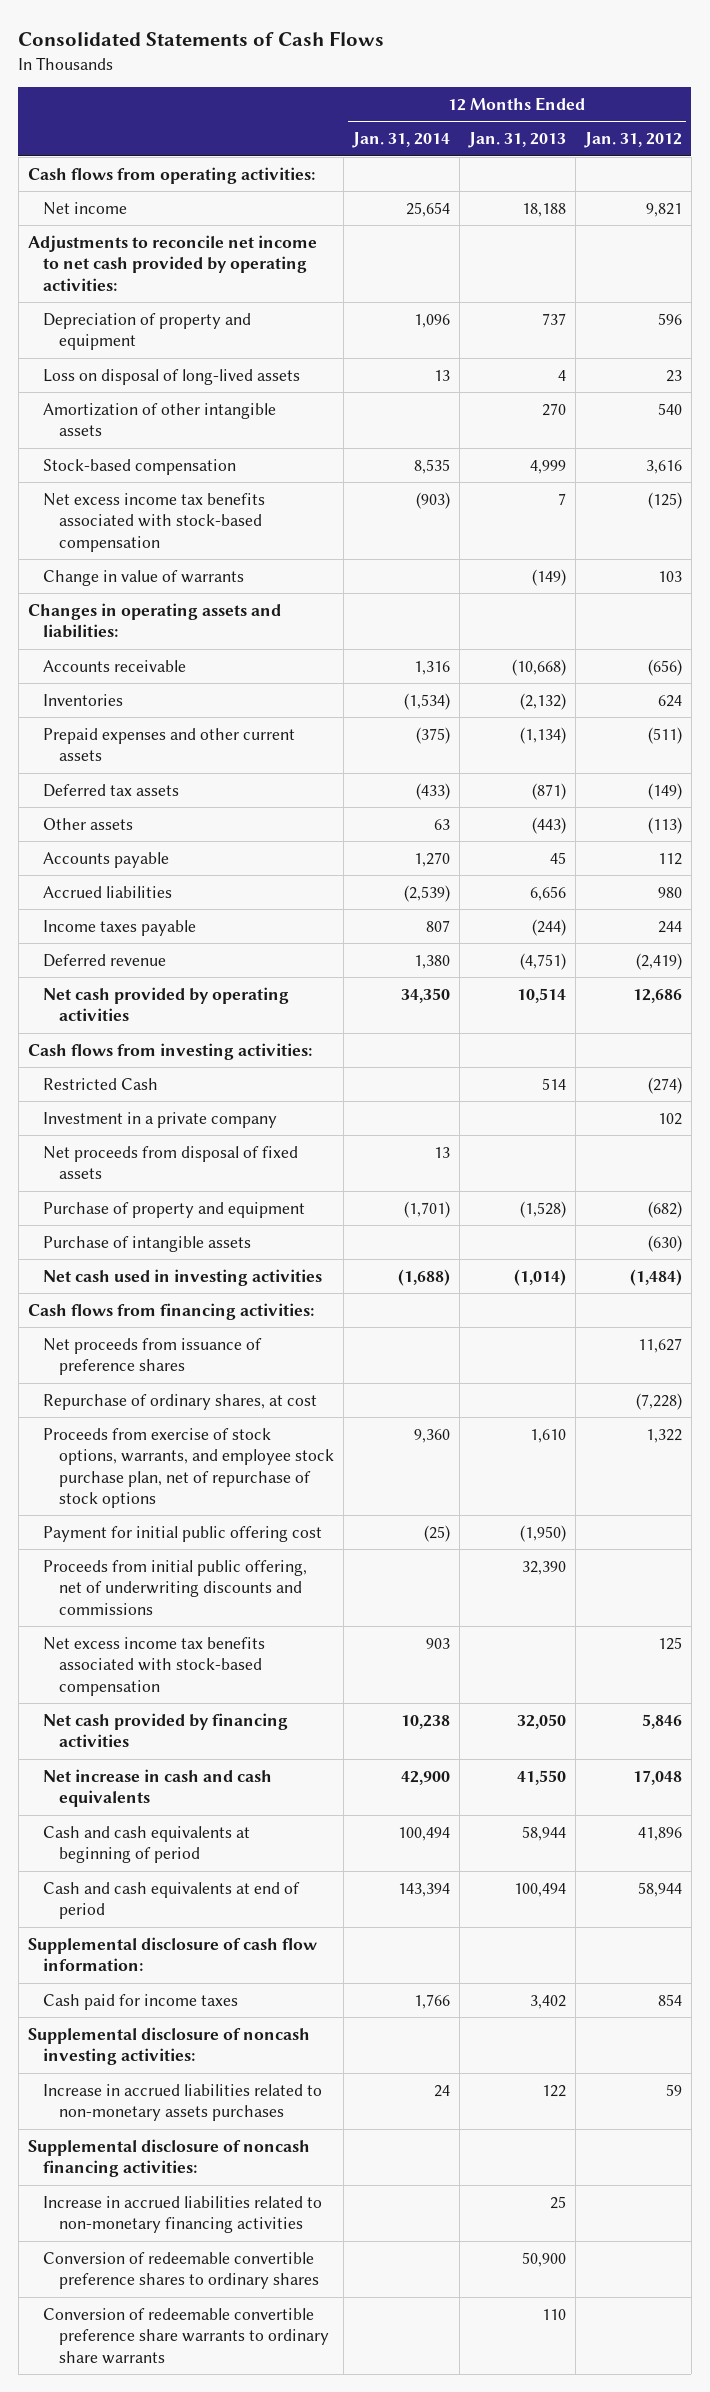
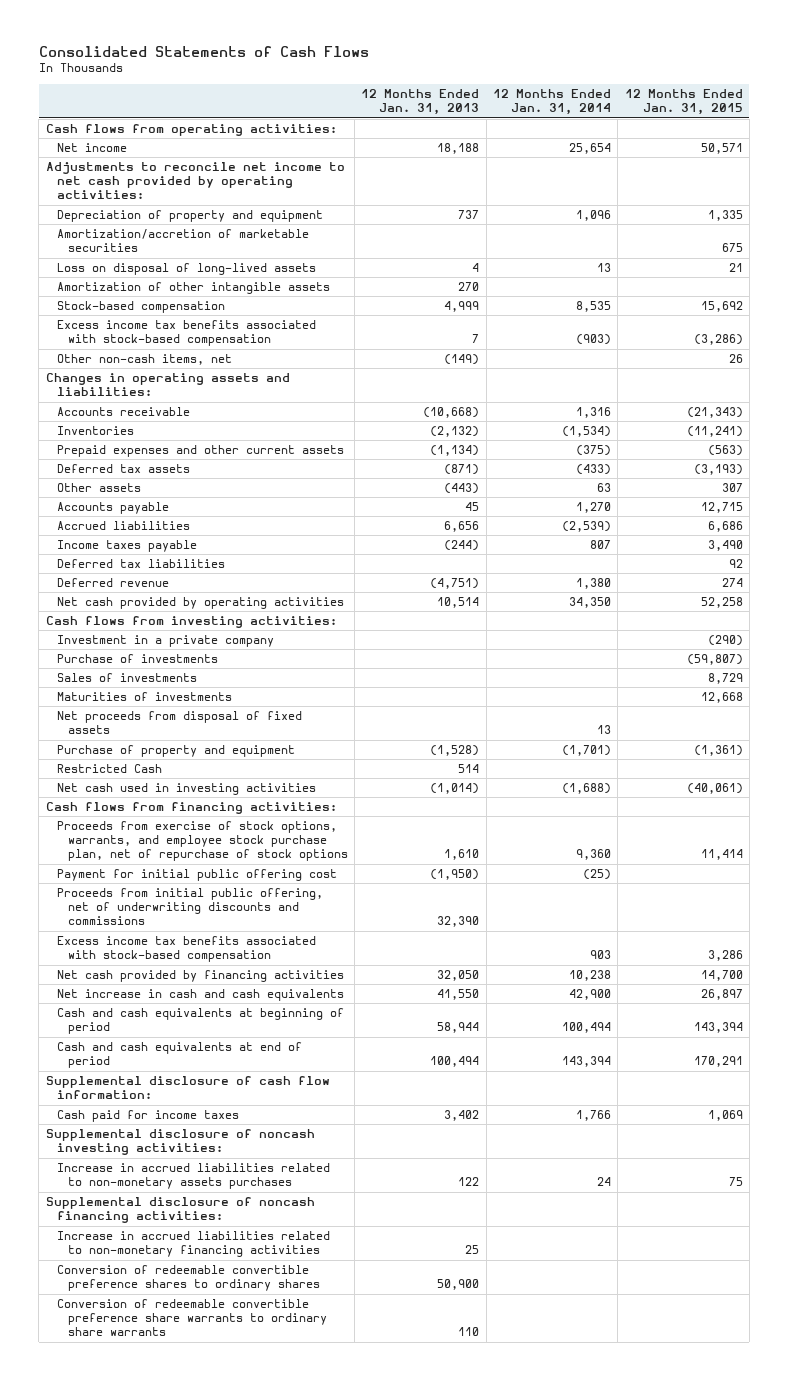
[583,132,682,149] Jan. 31, 2012 -> none
none -> [624,89,743,116] 12 Months Ended Jan. 31, 2015
none -> [56,229,309,253] Amortization/accretion of marketable securities
[43,492,266,552] Net excess income tax benefits associated with stock-based compensation -> [56,320,316,347] Excess income tax benefits associated with stock-based compensation
[43,569,245,586] Change in value of warrants -> [56,354,232,366] Other non-cash items, net
none -> [56,559,225,569] Deferred tax liabilities
none -> [56,654,218,664] Purchase of investments
none -> [56,673,197,683] Sales of investments
none -> [56,692,232,702] Maturities of investments
[43,1235,252,1252] Purchase of intangible assets -> none
[43,1077,159,1090] Restricted Cash -> [56,764,162,774] Restricted Cash
[43,1337,263,1376] Net proceeds from issuance of preference shares -> none
[43,1393,318,1410] Repurchase of ordinary shares, at cost -> none
[43,1636,266,1696] Net excess income tax benefits associated with stock-based compensation -> [56,936,316,963] Excess income tax benefits associated with stock-based compensation

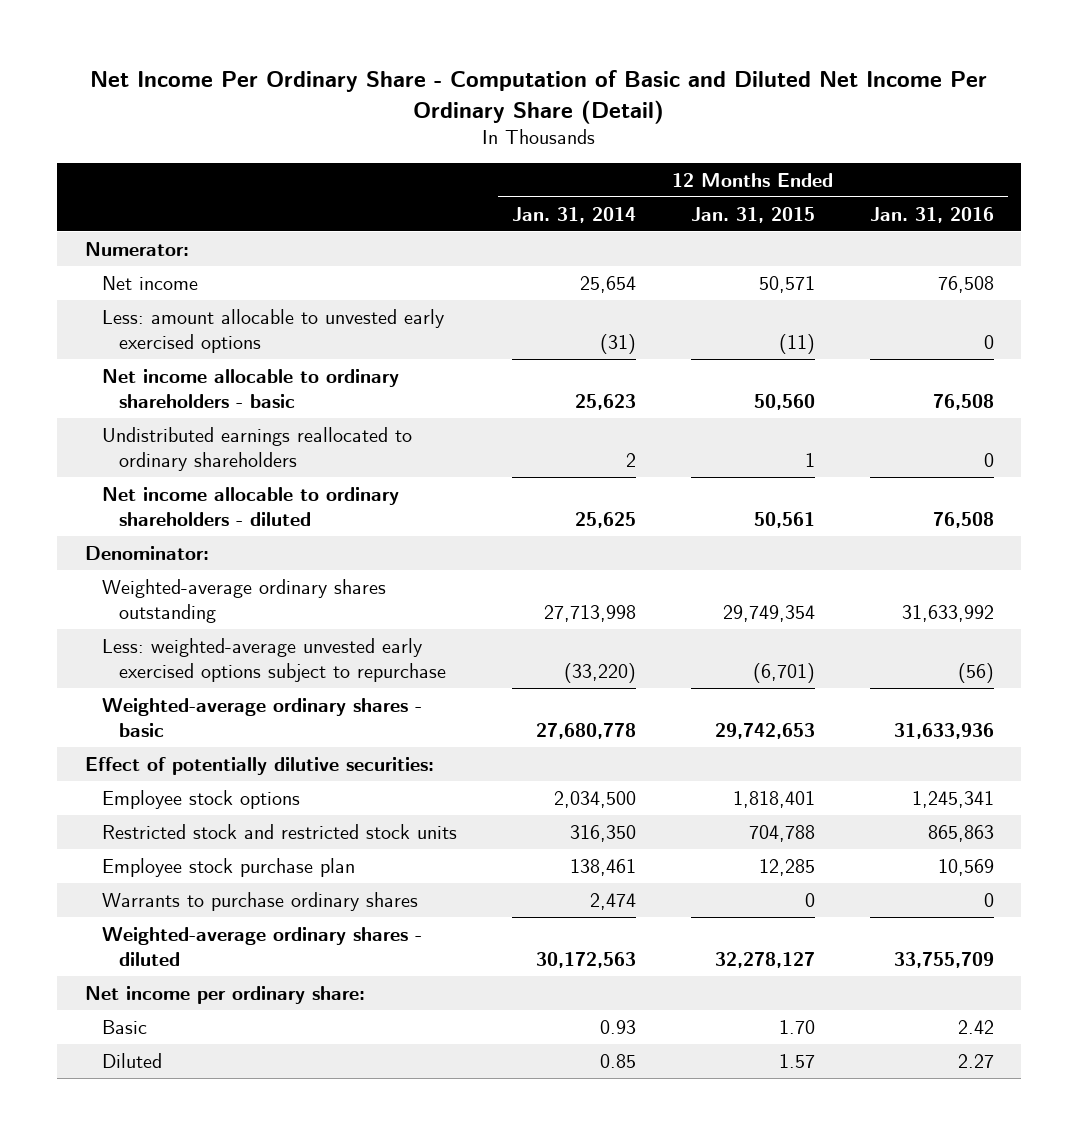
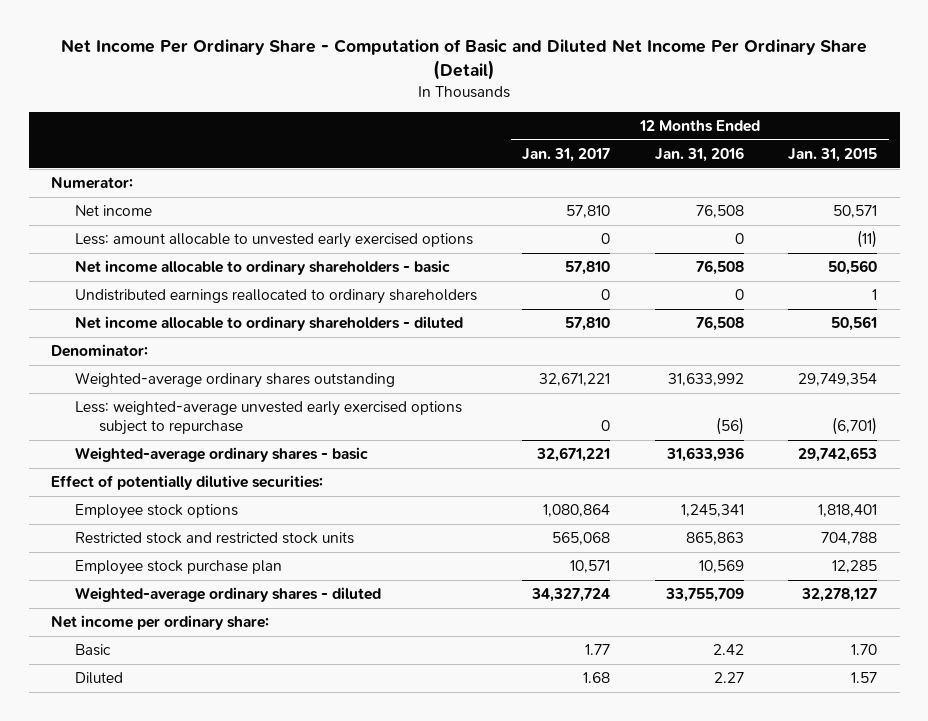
[511,206,636,223] Jan. 31, 2014 -> none
none -> [521,147,610,162] Jan. 31, 2017
[102,891,419,911] Warrants to purchase ordinary shares -> none

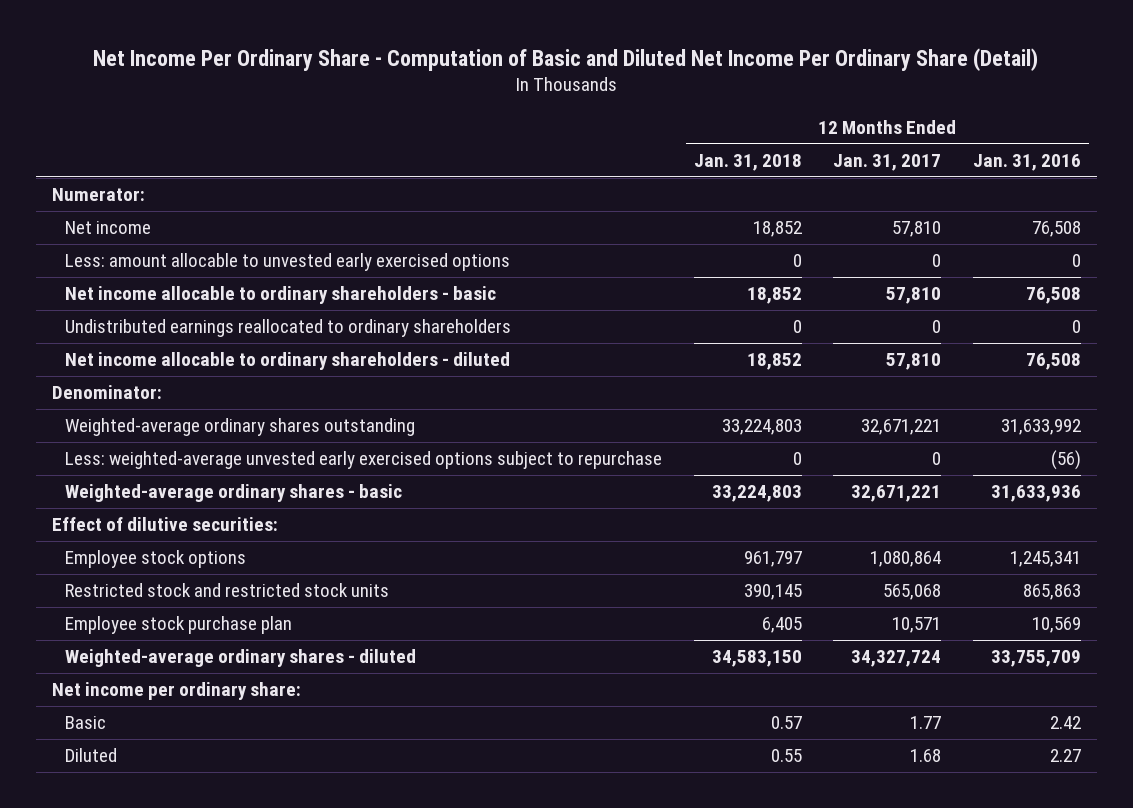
[788,147,878,162] Jan. 31, 2015 -> none
none -> [693,154,802,172] Jan. 31, 2018
[51,475,324,491] Effect of potentially dilutive securities: -> [51,517,278,532] Effect of dilutive securities:

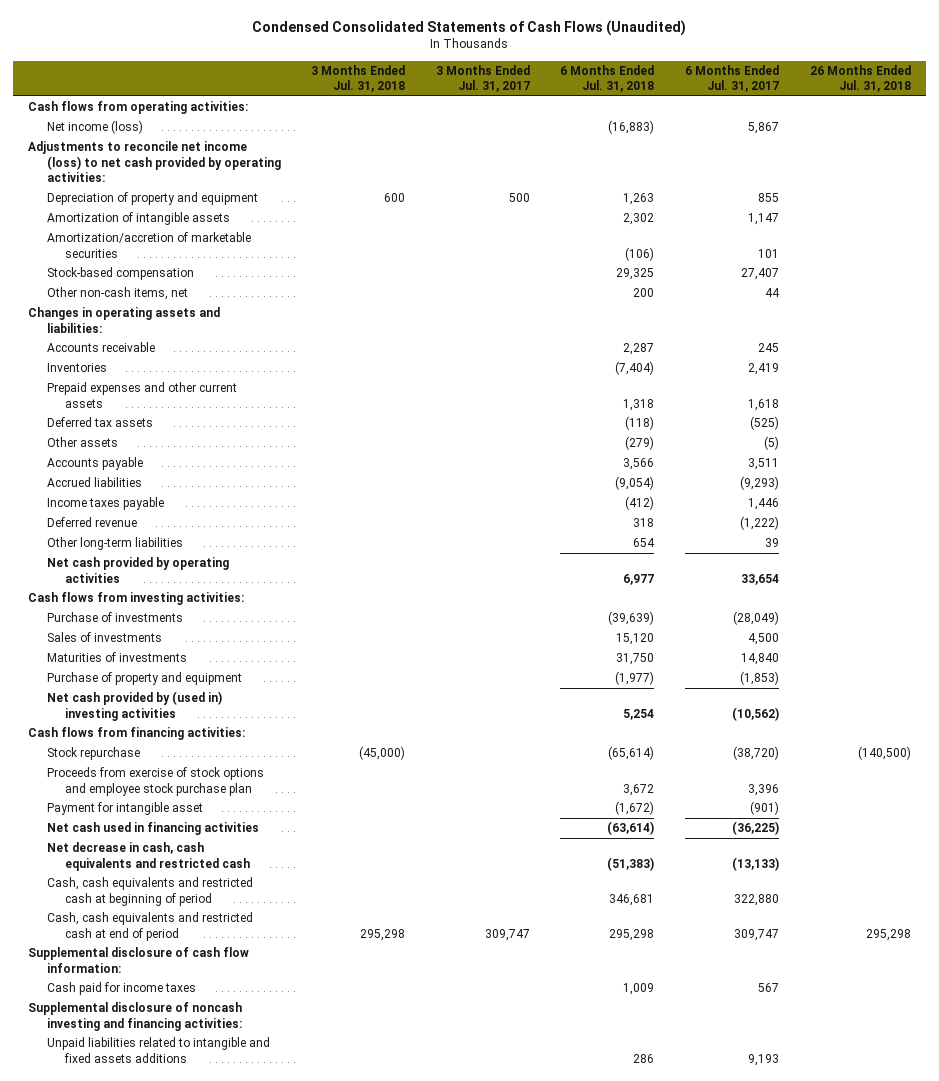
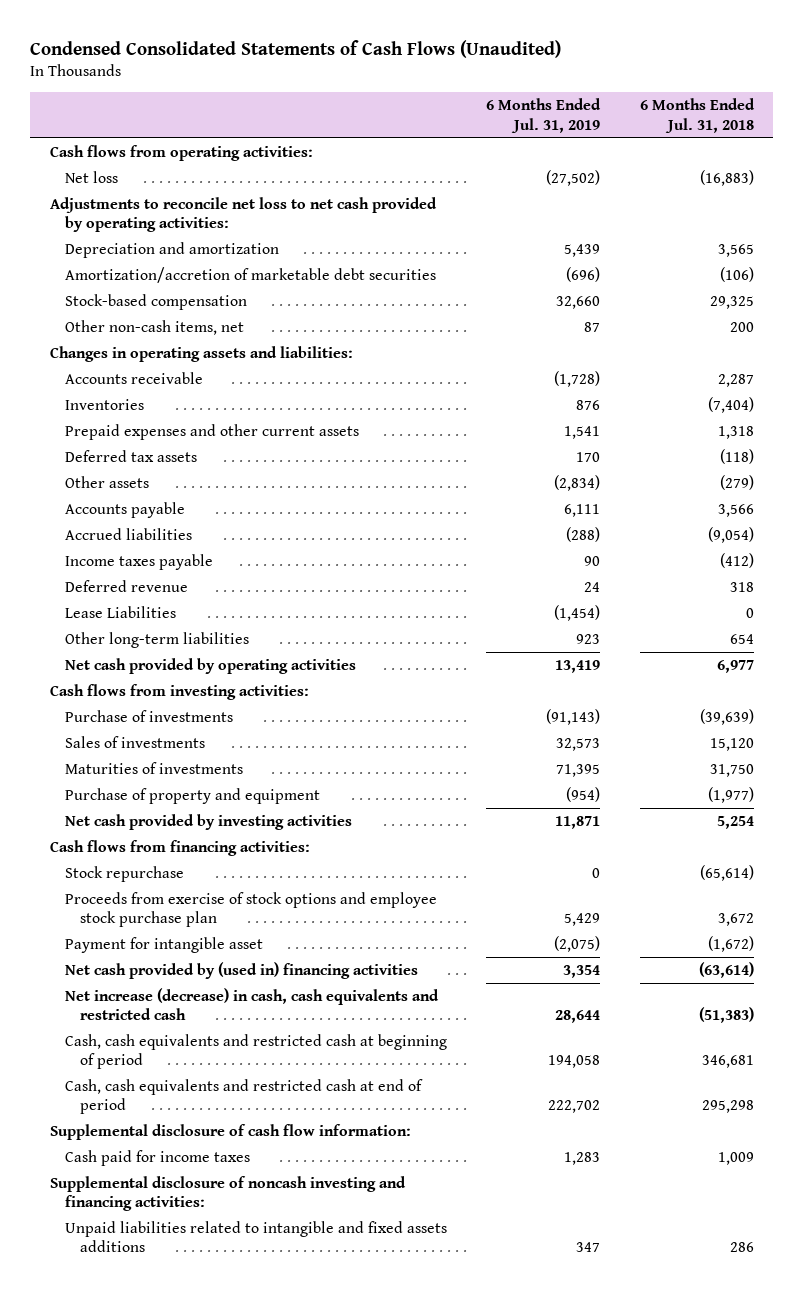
[311,64,406,93] 3 Months Ended Jul. 31, 2018 -> none
[435,64,530,93] 3 Months Ended Jul. 31, 2017 -> none
[685,64,780,93] 6 Months Ended Jul. 31, 2017 -> none
[809,64,911,93] 26 Months Ended Jul. 31, 2018 -> none
none -> [486,98,602,133] 6 Months Ended Jul. 31, 2019
[46,192,258,206] Depreciation of property and equipment -> none
[46,212,230,226] Amortization of intangible assets -> none
[46,120,143,135] Net income (loss) -> [64,170,118,183] Net loss
[28,141,281,183] Adjustments to reconcile net income (loss) to net cash provided by operating activities: -> [49,196,437,233] Adjustments to reconcile net loss to net cash provided by operating activities:
none -> [64,241,279,258] Depreciation and amortization
[46,232,251,258] Amortization/accretion of marketable securities -> [64,266,436,283] Amortization/accretion of marketable debt securities
none -> [64,605,176,618] Lease Liabilities
[46,691,222,721] Net cash provided by (used in) investing activities -> [64,813,352,830] Net cash provided by investing activities
[46,822,259,836] Net cash used in financing activities -> [64,961,418,979] Net cash provided by (used in) financing activities
[46,842,251,871] Net decrease in cash, cash equivalents and restricted cash -> [64,987,439,1021] Net increase (decrease) in cash, cash equivalents and restricted cash

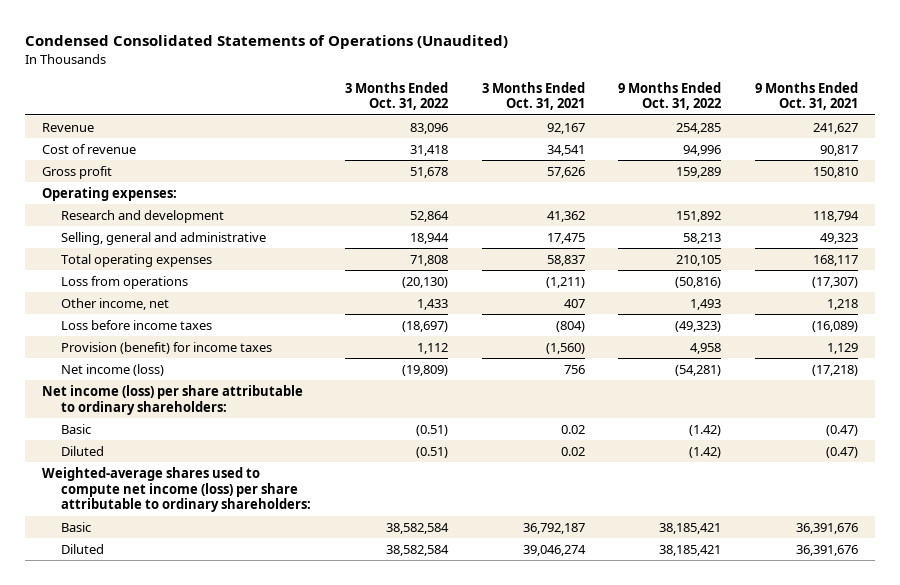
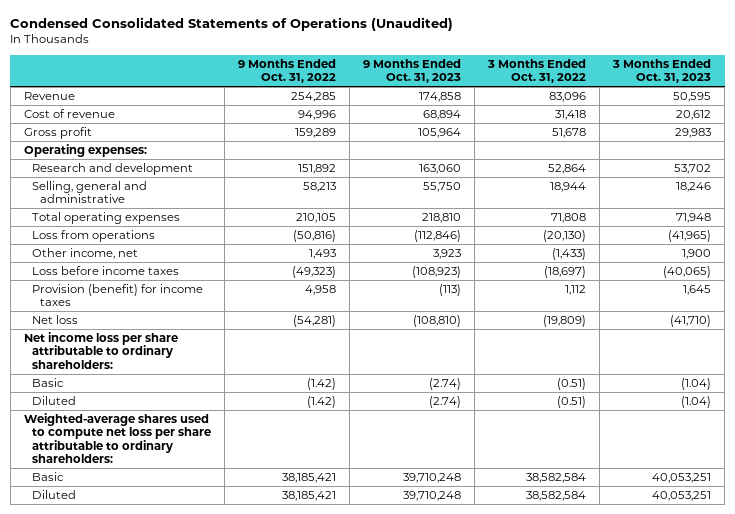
[481,81,585,111] 3 Months Ended Oct. 31, 2021 -> none
[754,81,858,111] 9 Months Ended Oct. 31, 2021 -> none
none -> [363,58,462,84] 9 Months Ended Oct. 31, 2023
none -> [612,58,712,84] 3 Months Ended Oct. 31, 2023
[416,298,448,310] 1,433 -> [552,247,587,260] (1,433)
[61,363,165,376] Net income (loss) -> [31,314,78,324] Net loss
[42,384,304,415] Net income (loss) per share attributable to ordinary shareholders: -> [23,331,178,369] Net income loss per share attributable to ordinary shareholders:
[42,466,312,513] Weighted-average shares used to compute net income (loss) per share attributable to ordinary shareholders: -> [23,412,211,464] Weighted-average shares used to compute net loss per share attributable to ordinary shareholders:

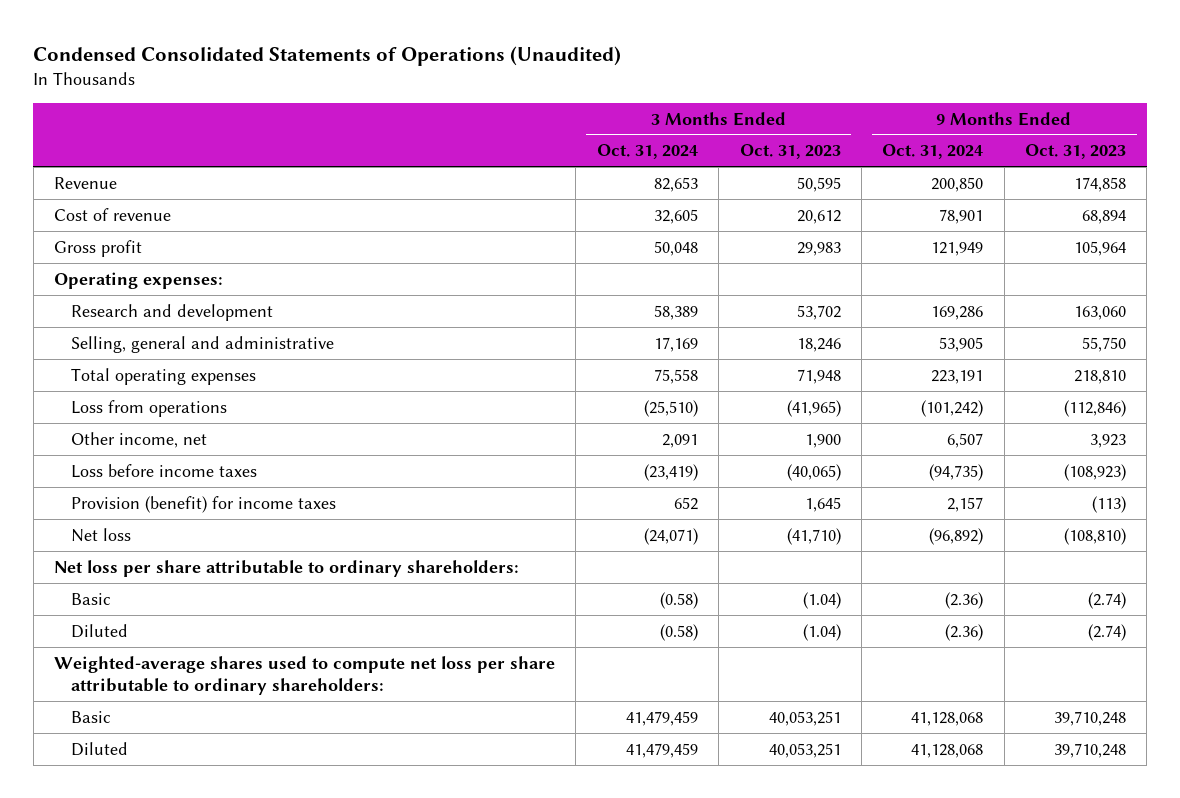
[238,58,337,84] 9 Months Ended Oct. 31, 2022 -> none
[487,58,587,84] 3 Months Ended Oct. 31, 2022 -> none
none -> [596,144,698,160] Oct. 31, 2024
none -> [882,144,984,160] Oct. 31, 2024
[23,331,178,369] Net income loss per share attributable to ordinary shareholders: -> [54,559,520,577] Net loss per share attributable to ordinary shareholders:

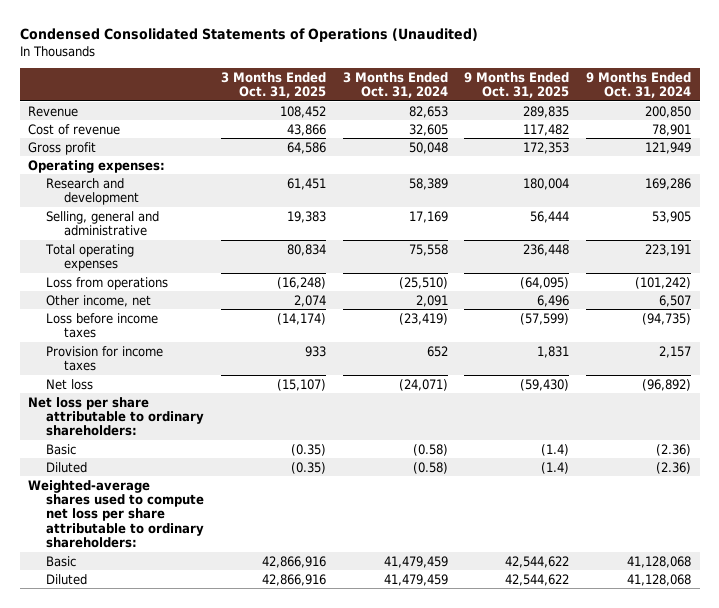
[739,144,841,160] Oct. 31, 2023 -> none
[1025,144,1127,160] Oct. 31, 2023 -> none
none -> [220,71,326,99] 3 Months Ended Oct. 31, 2025
none -> [464,71,570,99] 9 Months Ended Oct. 31, 2025
[70,495,336,513] Provision (benefit) for income taxes -> [46,345,164,371] Provision for income taxes

